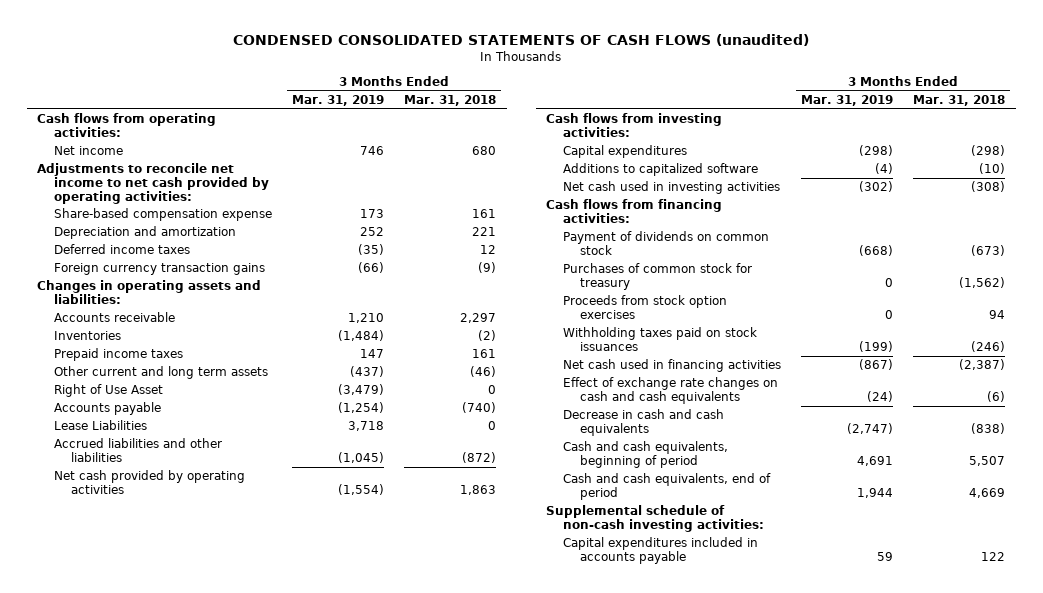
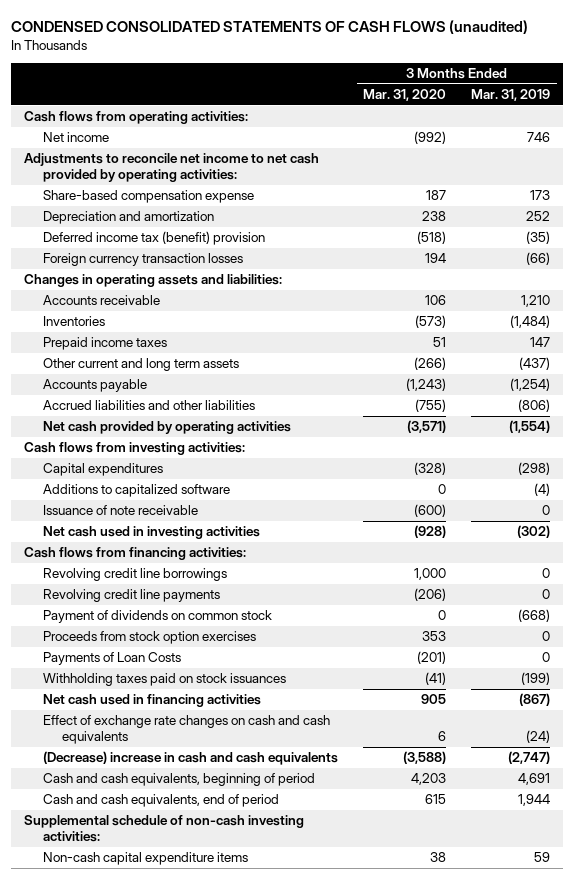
[404,95,497,107] Mar. 31, 2018 -> none
none -> [363,89,447,102] Mar. 31, 2020
[53,244,190,255] Deferred income taxes -> [42,231,265,246] Deferred income tax (benefit) provision
[53,263,265,276] Foreign currency transaction gains -> [42,253,243,267] Foreign currency transaction losses
[53,384,163,398] Right of Use Asset -> none
[53,420,147,431] Lease Liabilities -> none
[338,452,385,464] (1,045) -> [518,399,551,413] (806)
none -> [42,505,198,516] Issuance of note receivable
none -> [42,568,227,582] Revolving credit line borrowings
none -> [42,589,220,603] Revolving credit line payments
[562,263,752,291] Purchases of common stock for treasury -> none
none -> [42,652,181,666] Payments of Loan Costs
[562,409,724,437] Decrease in cash and cash equivalents -> [42,751,338,766] (Decrease) increase in cash and cash equivalents
[562,537,758,565] Capital expenditures included in accounts payable -> [42,852,248,866] Non-cash capital expenditure items

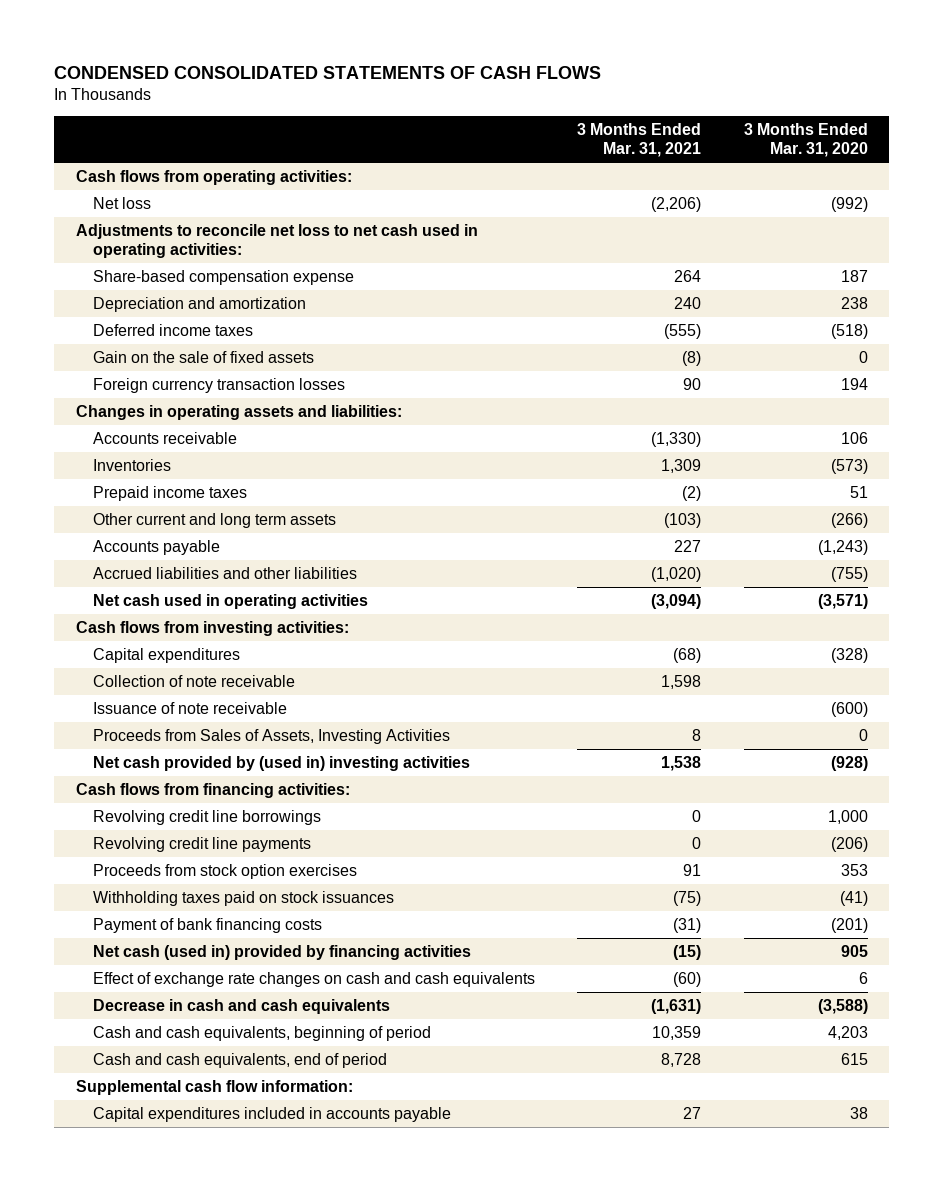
[11,19,529,34] CONDENSED CONSOLIDATED STATEMENTS OF CASH FLOWS (unaudited) -> [54,65,602,79] CONDENSED CONSOLIDATED STATEMENTS OF CASH FLOWS
[471,89,551,102] Mar. 31, 2019 -> none
none -> [577,122,702,158] 3 Months Ended Mar. 31, 2021
[42,132,109,143] Net income -> [92,196,151,209] Net loss
[23,153,319,183] Adjustments to reconcile net income to net cash provided by operating activities: -> [75,223,478,259] Adjustments to reconcile net loss to net cash used in operating activities:
[42,231,265,246] Deferred income tax (benefit) provision -> [92,323,253,336] Deferred income taxes
none -> [92,350,314,363] Gain on the sale of fixed assets
[42,421,291,435] Net cash provided by operating activities -> [92,593,368,609] Net cash used in operating activities
[42,484,230,498] Additions to capitalized software -> none
none -> [92,674,295,687] Collection of note receivable
none -> [92,728,450,744] Proceeds from Sales of Assets, Investing Activities
[42,526,260,540] Net cash used in investing activities -> [92,755,470,771] Net cash provided by (used in) investing activities
[42,610,272,624] Payment of dividends on common stock -> none
[42,652,181,666] Payments of Loan Costs -> none
none -> [92,917,322,933] Payment of bank financing costs
[42,694,261,708] Net cash used in financing activities -> [92,944,471,960] Net cash (used in) provided by financing activities
[42,751,338,766] (Decrease) increase in cash and cash equivalents -> [92,998,390,1014] Decrease in cash and cash equivalents
[23,815,304,843] Supplemental schedule of non-cash investing activities: -> [75,1079,353,1095] Supplemental cash flow information:
[42,852,248,866] Non-cash capital expenditure items -> [92,1106,451,1122] Capital expenditures included in accounts payable

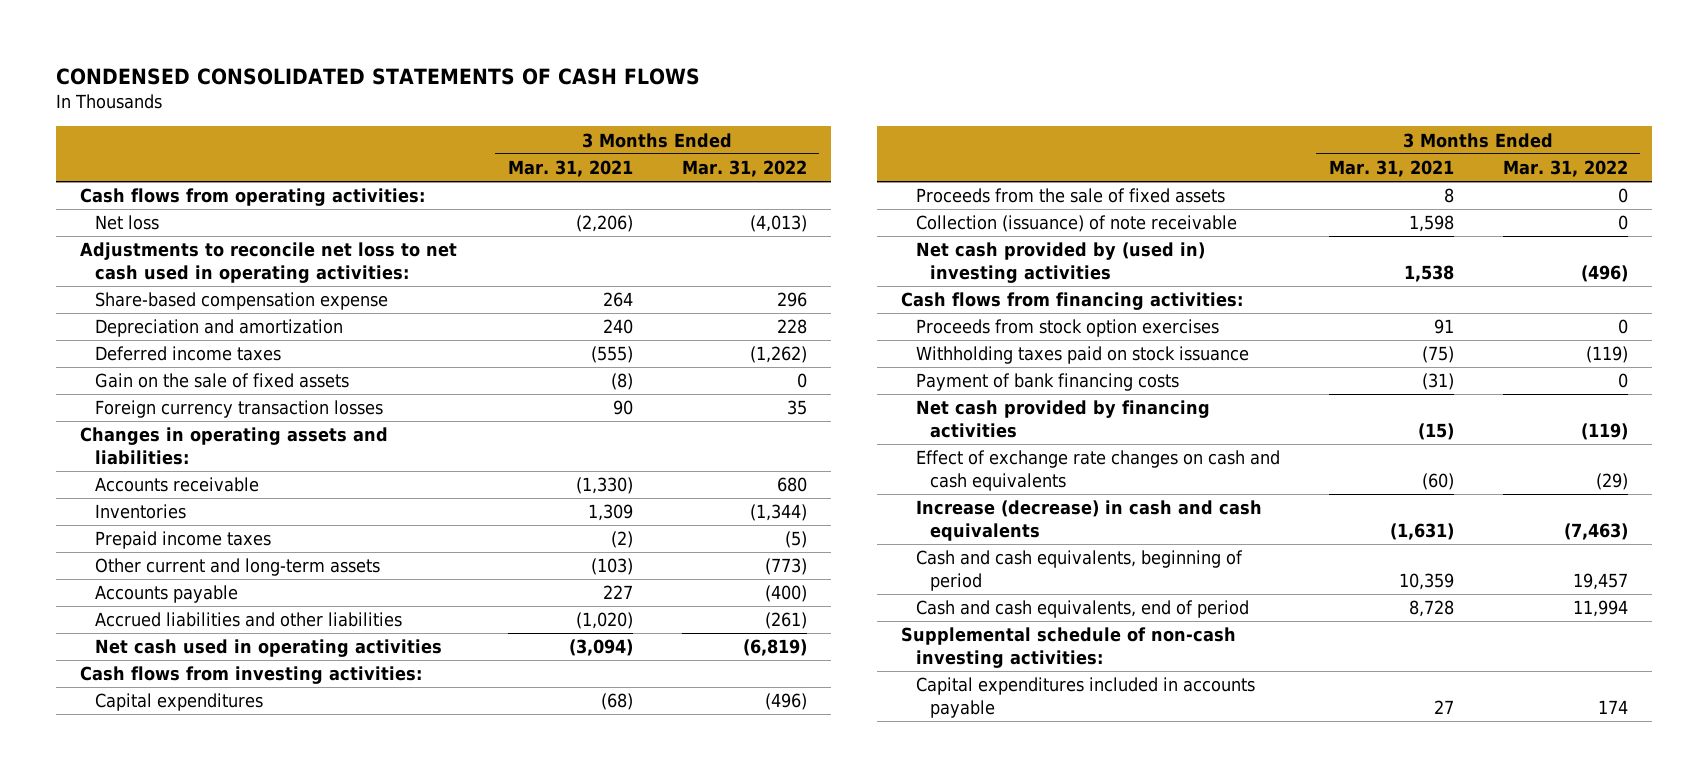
[744,122,869,158] 3 Months Ended Mar. 31, 2020 -> none
none -> [681,159,807,177] Mar. 31, 2022
[92,512,336,528] Other current and long term assets -> [94,558,380,577] Other current and long-term assets
[92,701,287,714] Issuance of note receivable -> none
[92,728,450,744] Proceeds from Sales of Assets, Investing Activities -> none
none -> [915,188,1225,204] Proceeds from the sale of fixed assets
[92,674,295,687] Collection of note receivable -> [915,215,1237,233] Collection (issuance) of note receivable
[92,809,321,825] Revolving credit line borrowings -> none
[92,836,311,852] Revolving credit line payments -> none
[92,890,394,906] Withholding taxes paid on stock issuances -> [915,346,1249,365] Withholding taxes paid on stock issuance
[92,944,471,960] Net cash (used in) provided by financing activities -> [915,400,1210,438] Net cash provided by financing activities
[92,998,390,1014] Decrease in cash and cash equivalents -> [915,500,1262,541] Increase (decrease) in cash and cash equivalents
[75,1079,353,1095] Supplemental cash flow information: -> none
none -> [901,627,1237,668] Supplemental schedule of non-cash investing activities:

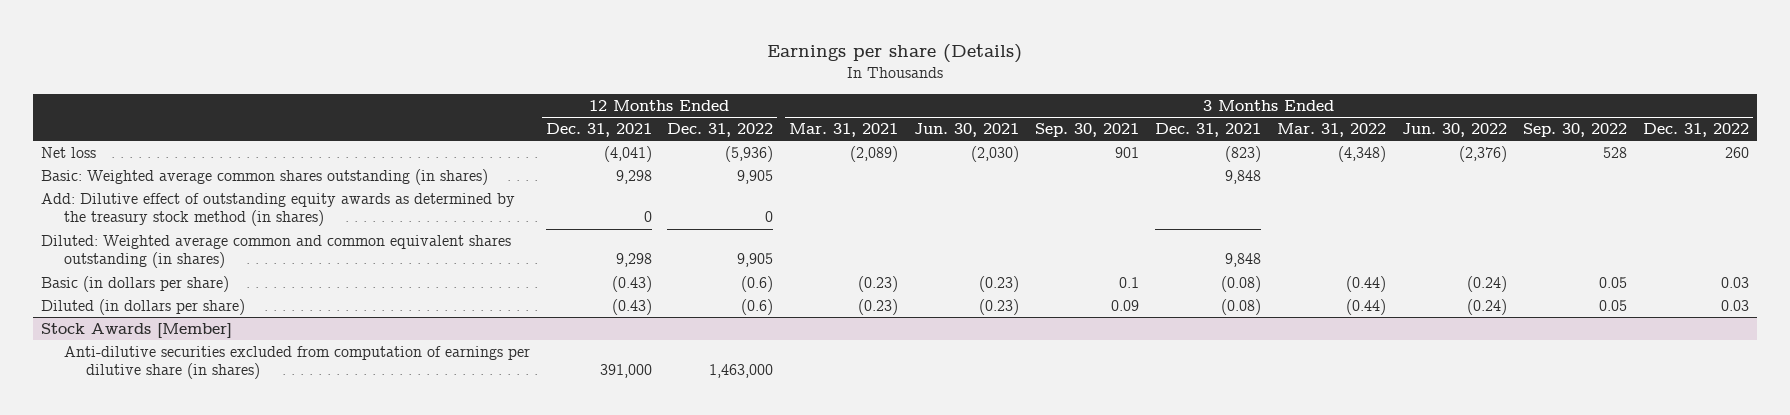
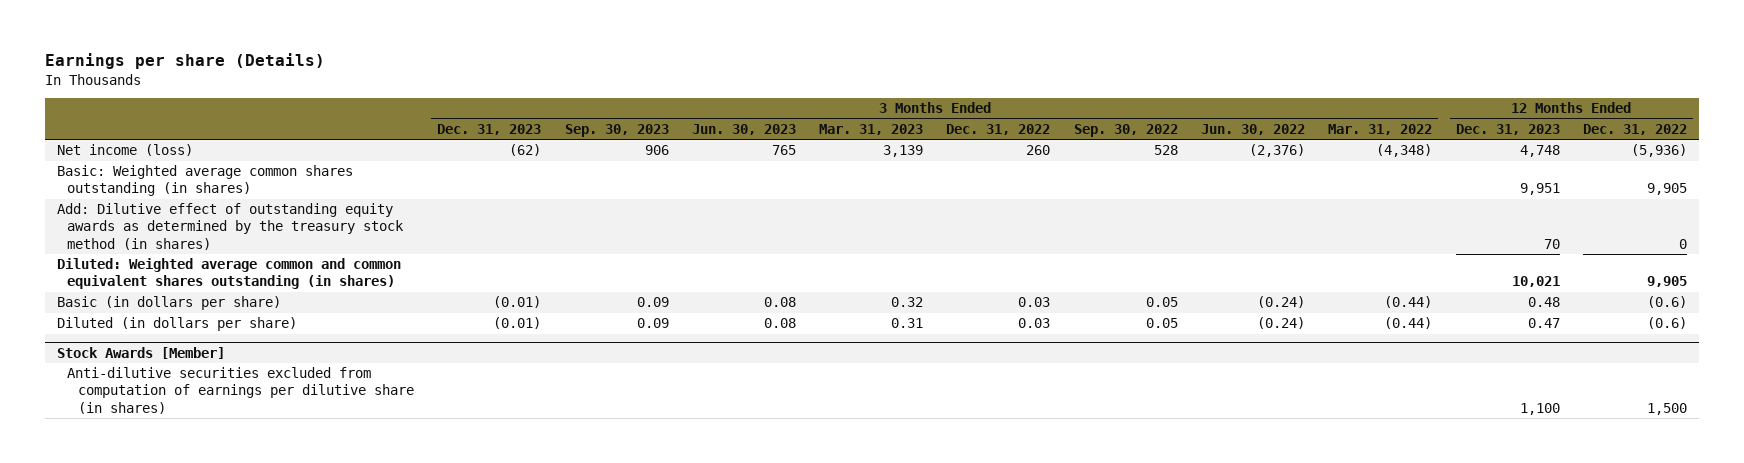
[545,123,652,138] Dec. 31, 2021 -> none
[789,123,899,138] Mar. 31, 2021 -> none
[914,123,1020,138] Jun. 30, 2021 -> none
[1035,123,1140,138] Sep. 30, 2021 -> none
[1155,123,1262,138] Dec. 31, 2021 -> none
none -> [437,123,542,135] Dec. 31, 2023
none -> [564,123,669,137] Sep. 30, 2023
none -> [691,123,796,135] Jun. 30, 2023
none -> [819,123,924,135] Mar. 31, 2023
none -> [1455,123,1560,135] Dec. 31, 2023
[41,147,97,159] Net loss -> [57,144,194,157] Net income (loss)
[709,364,774,379] 1,463,000 -> [1646,402,1687,415] 1,500

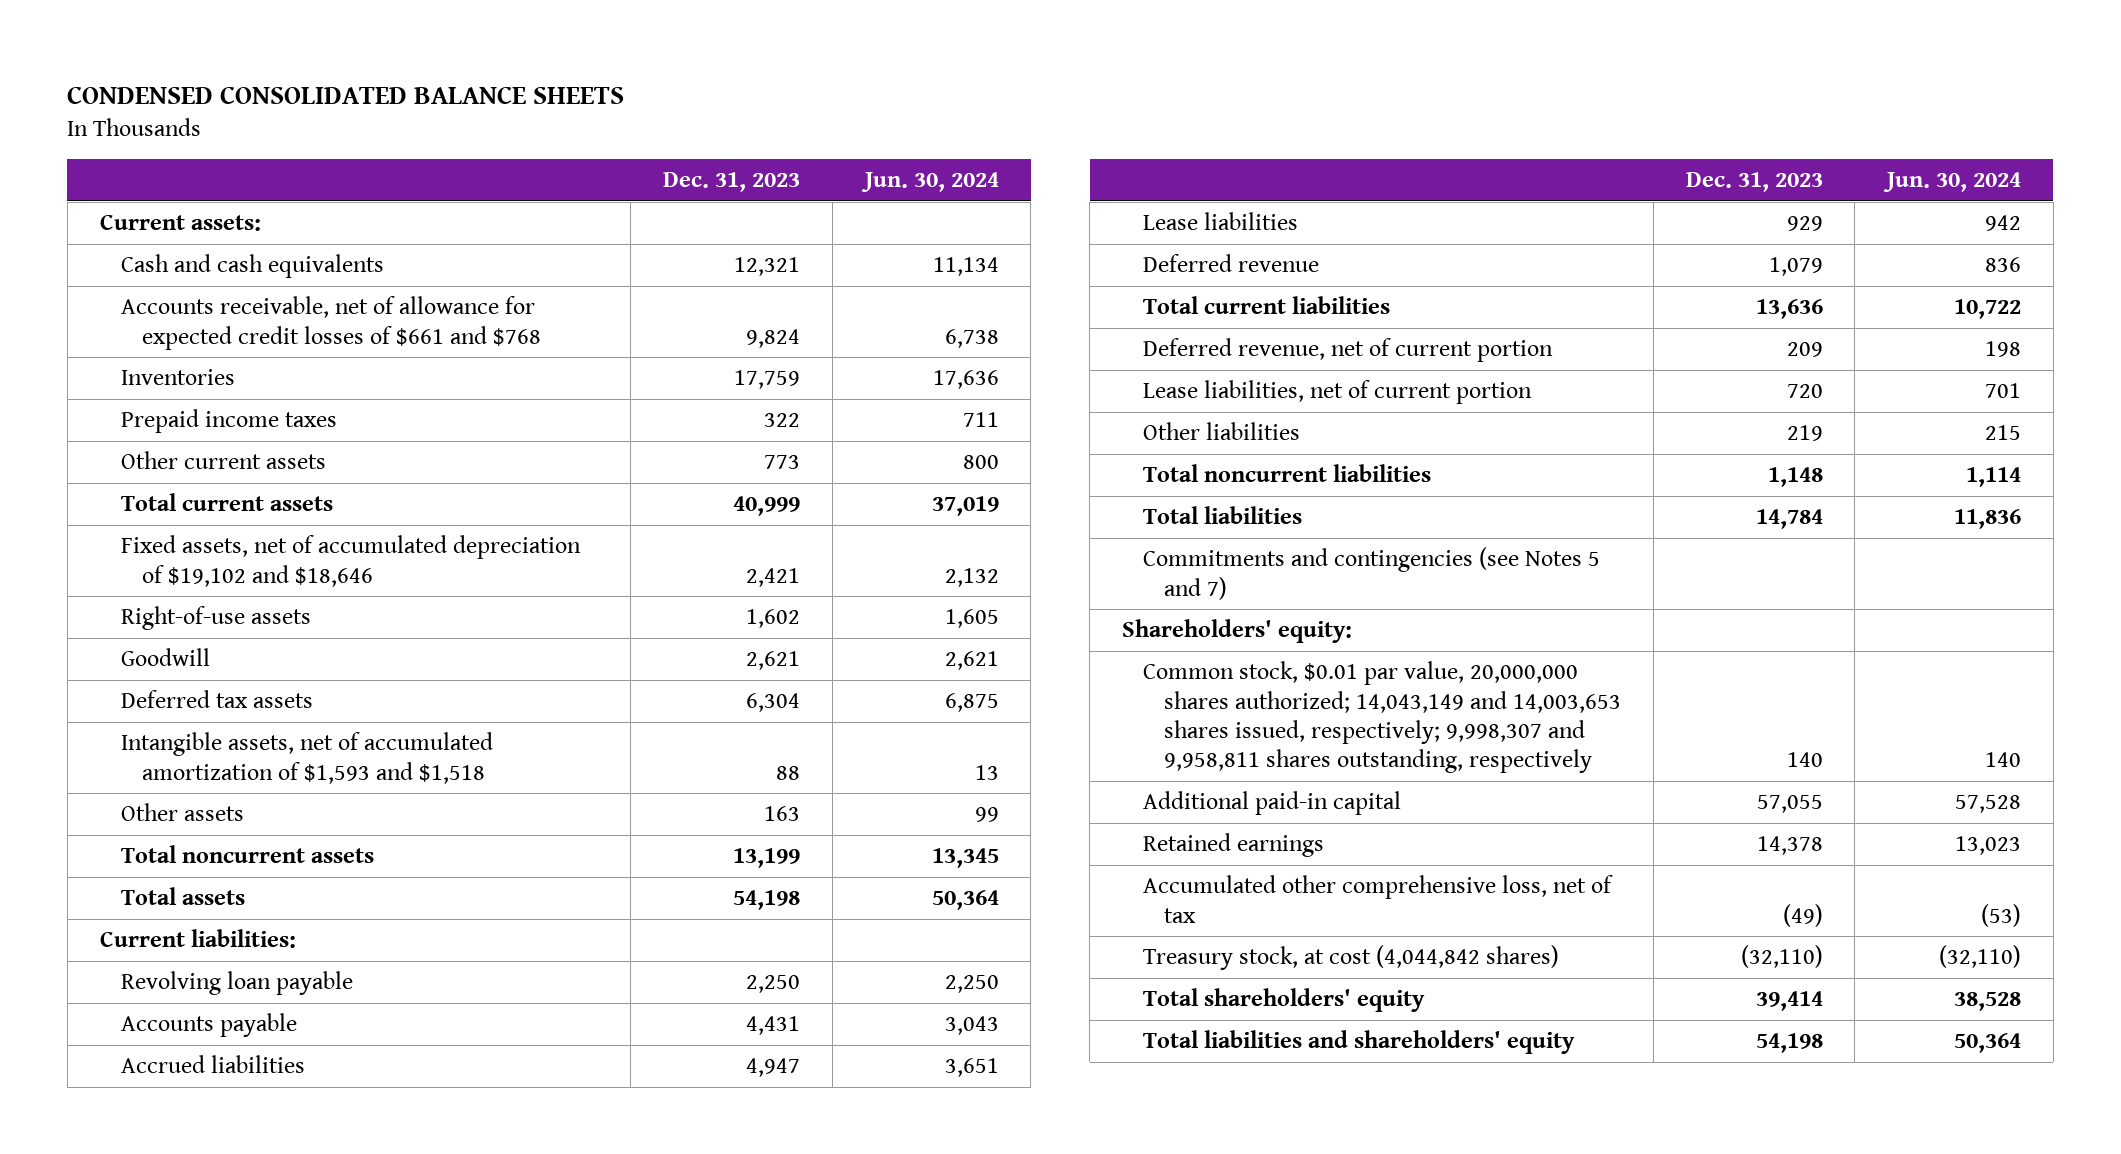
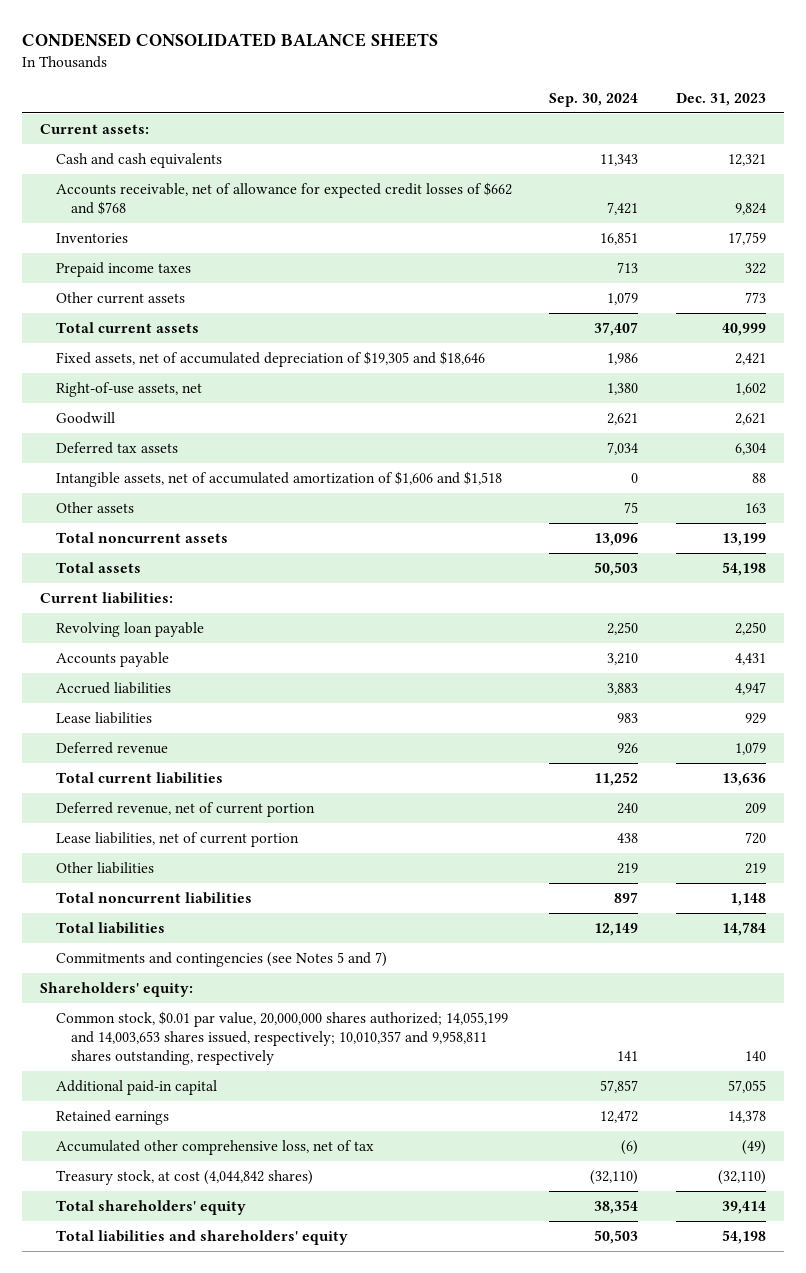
[860,172,999,193] Jun. 30, 2024 -> none
none -> [549,93,639,108] Sep. 30, 2024
[120,296,541,350] Accounts receivable, net of allowance for expected credit losses of $661 and $768 -> [55,181,512,215] Accounts receivable, net of allowance for expected credit losses of $662 and $768
[120,535,581,587] Fixed assets, net of accumulated depreciation of $19,102 and $18,646 -> [55,350,485,367] Fixed assets, net of accumulated depreciation of $19,305 and $18,646
[120,606,311,631] Right-of-use assets -> [55,381,202,397] Right-of-use assets, net
[120,732,493,784] Intangible assets, net of accumulated amortization of $1,593 and $1,518 -> [55,470,502,487] Intangible assets, net of accumulated amortization of $1,606 and $1,518
[1143,661,1622,774] Common stock, $0.01 par value, 20,000,000 shares authorized; 14,043,149 and 14,003,653 shares issued, respectively; 9,998,307 and 9,958,811 shares outstanding, respectively -> [55,1010,508,1065] Common stock, $0.01 par value, 20,000,000 shares authorized; 14,055,199 and 14,003,653 shares issued, respectively; 10,010,357 and 9,958,811 shares outstanding, respectively

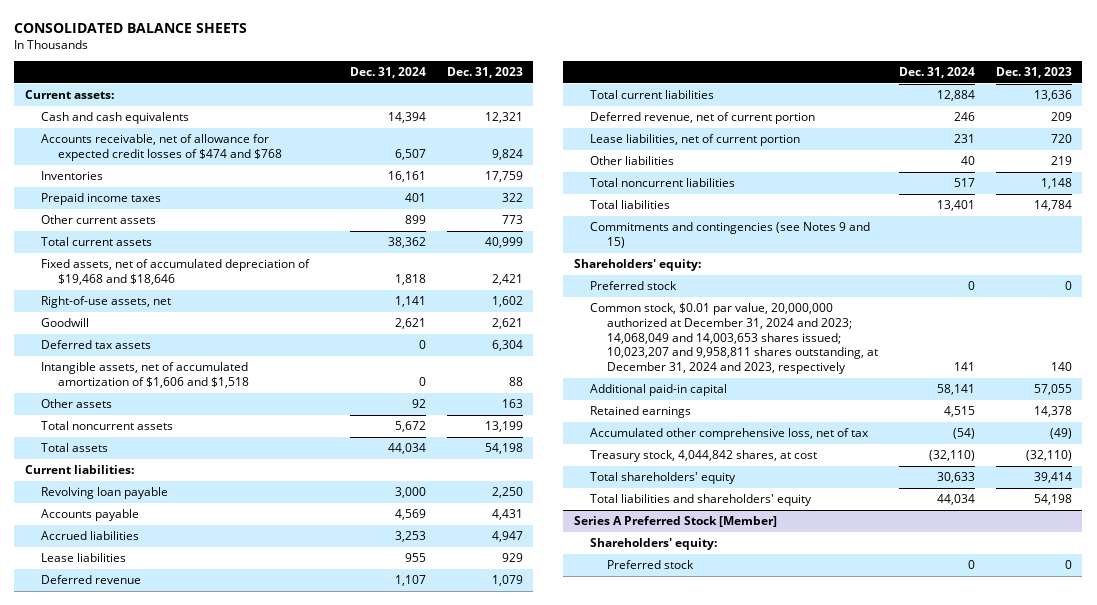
[21,33,438,48] CONDENSED CONSOLIDATED BALANCE SHEETS -> [14,22,248,33] CONSOLIDATED BALANCE SHEETS
[549,93,639,108] Sep. 30, 2024 -> none
none -> [349,66,426,78] Dec. 31, 2024
[55,181,512,215] Accounts receivable, net of allowance for expected credit losses of $662 and $768 -> [41,134,282,161] Accounts receivable, net of allowance for expected credit losses of $474 and $768
[55,350,485,367] Fixed assets, net of accumulated depreciation of $19,305 and $18,646 -> [41,259,311,285] Fixed assets, net of accumulated depreciation of $19,468 and $18,646
[55,951,387,967] Commitments and contingencies (see Notes 5 and 7) -> [590,222,871,248] Commitments and contingencies (see Notes 9 and 15)
none -> [590,281,678,291] Preferred stock
[55,1010,508,1065] Common stock, $0.01 par value, 20,000,000 shares authorized; 14,055,199 and 14,003,653 shares issued, respectively; 10,010,357 and 9,958,811 shares outstanding, respectively -> [590,303,878,374] Common stock, $0.01 par value, 20,000,000 authorized at December 31, 2024 and 2023; 14,068,049 and 14,003,653 shares issued; 10,023,207 and 9,958,811 shares outstanding, at December 31, 2024 and 2023, respectively
[55,1169,313,1185] Treasury stock, at cost (4,044,842 shares) -> [590,450,818,463] Treasury stock, 4,044,842 shares, at cost
none -> [573,516,777,528] Series A Preferred Stock [Member]
none -> [590,538,718,551] Shareholders' equity:
none -> [606,560,694,570] Preferred stock

